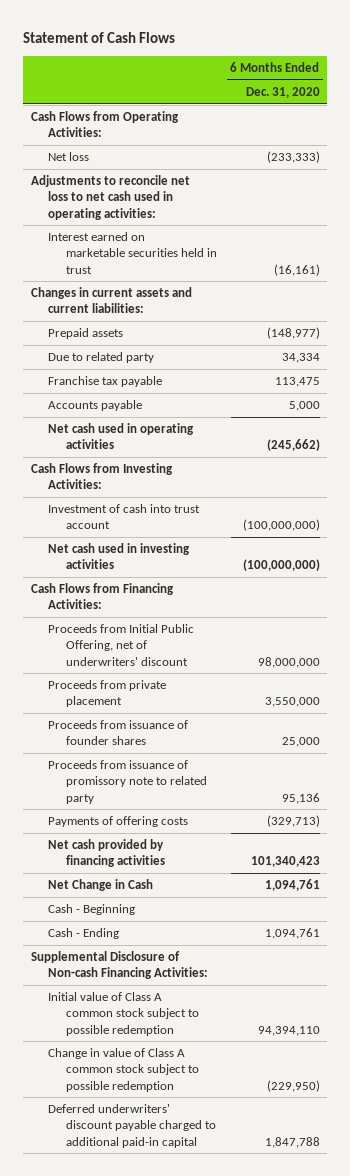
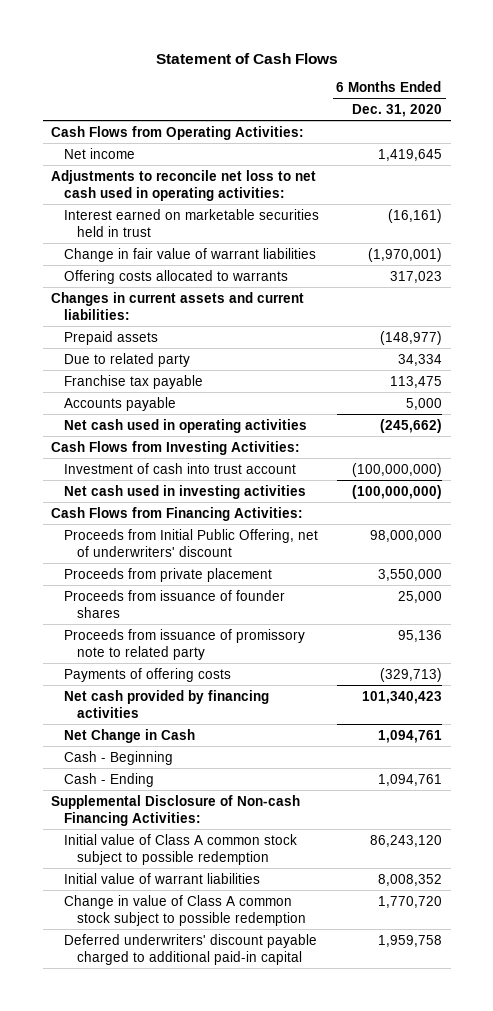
[48,152,90,162] Net loss -> [64,147,136,159] Net income
[266,151,320,164] (233,333) -> [377,148,442,161] 1,419,645
none -> [64,247,317,262] Change in fair value of warrant liabilities
none -> [64,269,289,284] Offering costs allocated to warrants
[257,1025,320,1036] 94,394,110 -> [369,834,442,847] 86,243,120
none -> [64,872,261,884] Initial value of warrant liabilities
[266,1079,320,1092] (229,950) -> [377,895,442,908] 1,770,720
[264,1136,320,1148] 1,847,788 -> [377,934,442,947] 1,959,758

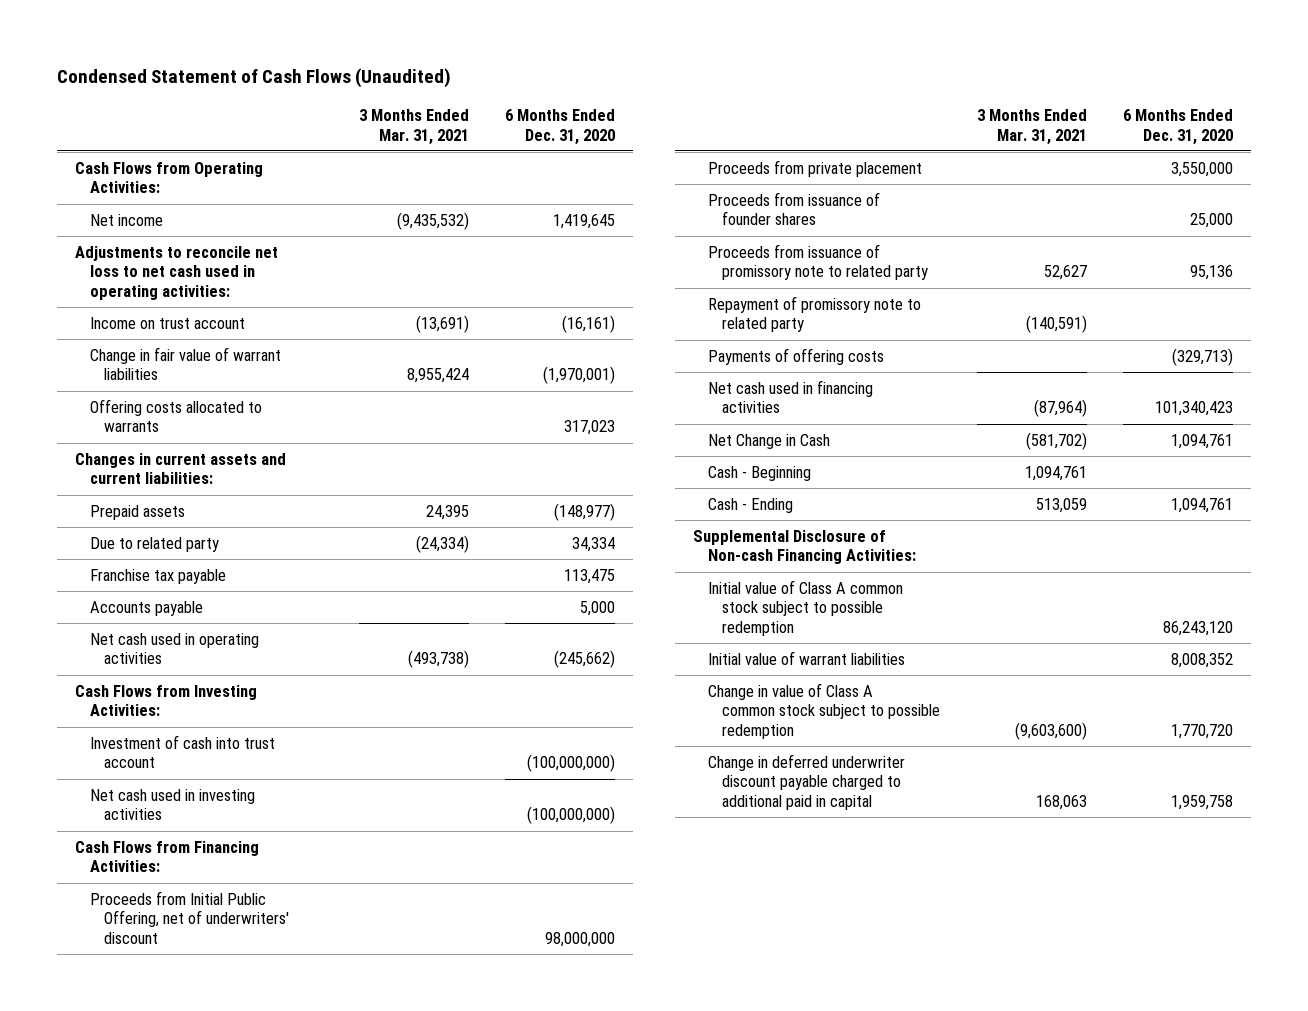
[155,52,338,64] Statement of Cash Flows -> [56,67,451,88] Condensed Statement of Cash Flows (Unaudited)
none -> [358,109,469,145] 3 Months Ended Mar. 31, 2021
[64,208,320,237] Interest earned on marketable securities held in trust -> [89,317,245,330] Income on trust account
none -> [707,296,921,333] Repayment of promissory note to related party
[64,689,270,718] Net cash provided by financing activities -> [707,380,873,414] Net cash used in financing activities
[64,933,318,965] Deferred underwriters' discount payable charged to additional paid-in capital -> [707,754,905,810] Change in deferred underwriter discount payable charged to additional paid in capital

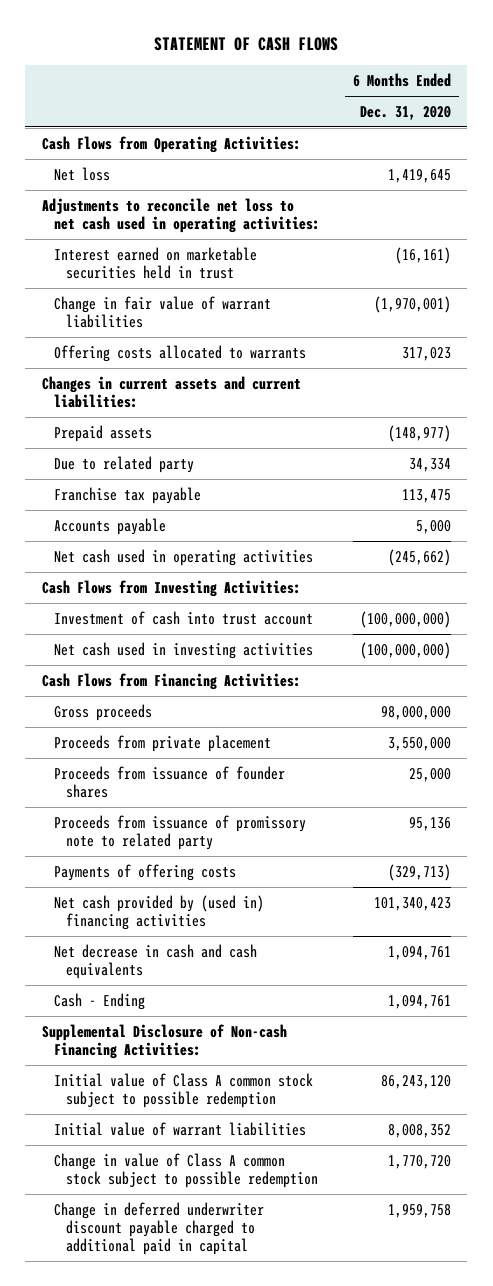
[56,67,451,88] Condensed Statement of Cash Flows (Unaudited) -> [154,36,339,51] STATEMENT OF CASH FLOWS
[358,109,469,145] 3 Months Ended Mar. 31, 2021 -> none
[89,214,163,227] Net income -> [53,166,110,181] Net loss
[89,317,245,330] Income on trust account -> [53,246,257,280] Interest earned on marketable securities held in trust
[89,891,290,944] Proceeds from Initial Public Offering, net of underwriters' discount -> [53,703,152,721] Gross proceeds
[707,296,921,333] Repayment of promissory note to related party -> none
[707,466,811,482] Cash - Beginning -> none
[707,380,873,414] Net cash used in financing activities -> [53,894,264,931] Net cash provided by (used in) financing activities
[707,434,830,450] Net Change in Cash -> [53,943,257,980] Net decrease in cash and cash equivalents

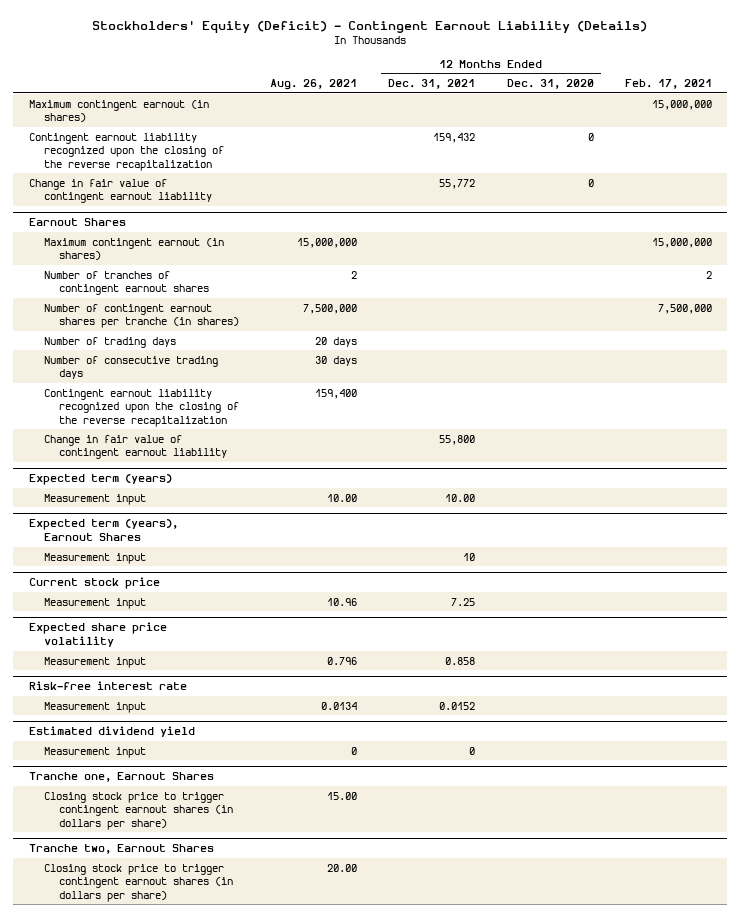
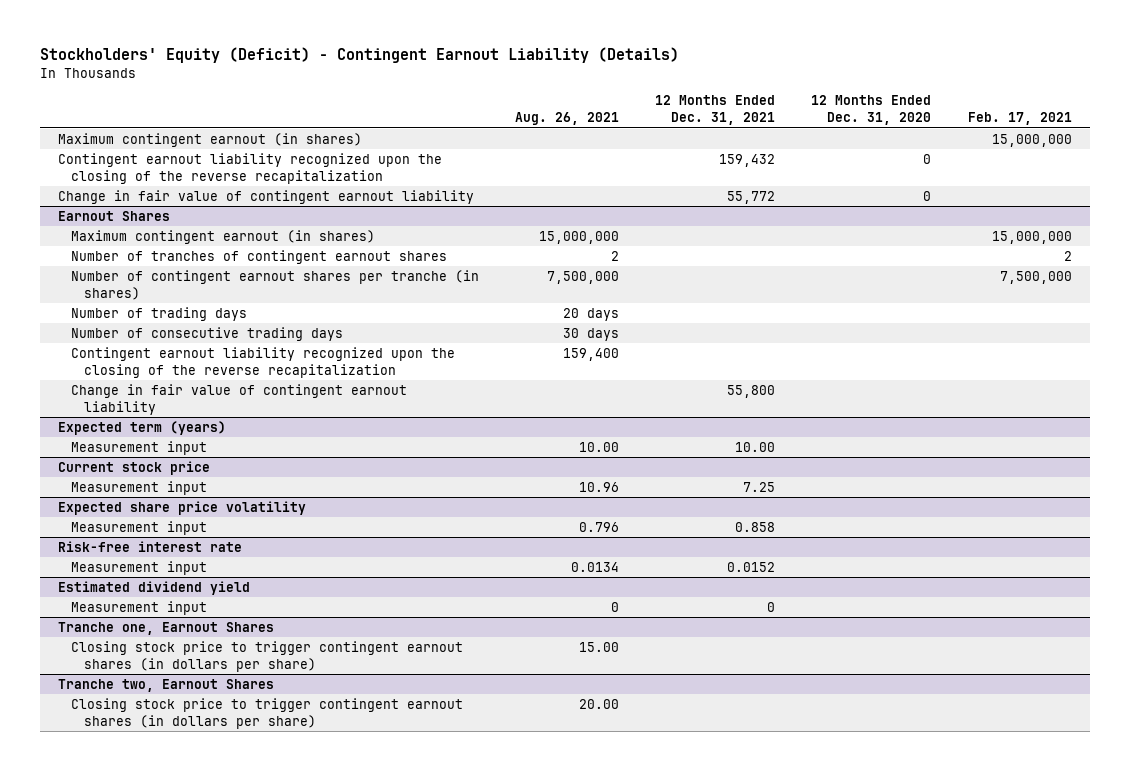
[28,519,178,542] Expected term (years), Earnout Shares -> none
[43,552,146,564] Measurement input -> none

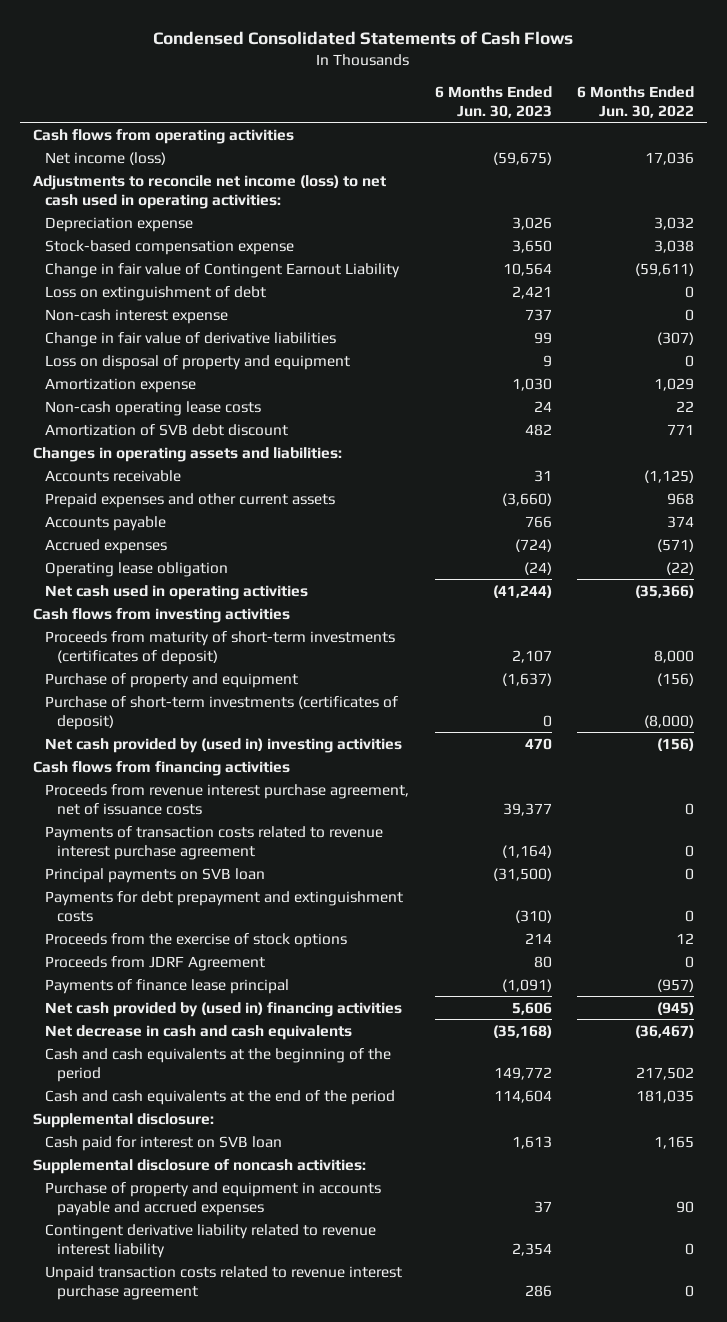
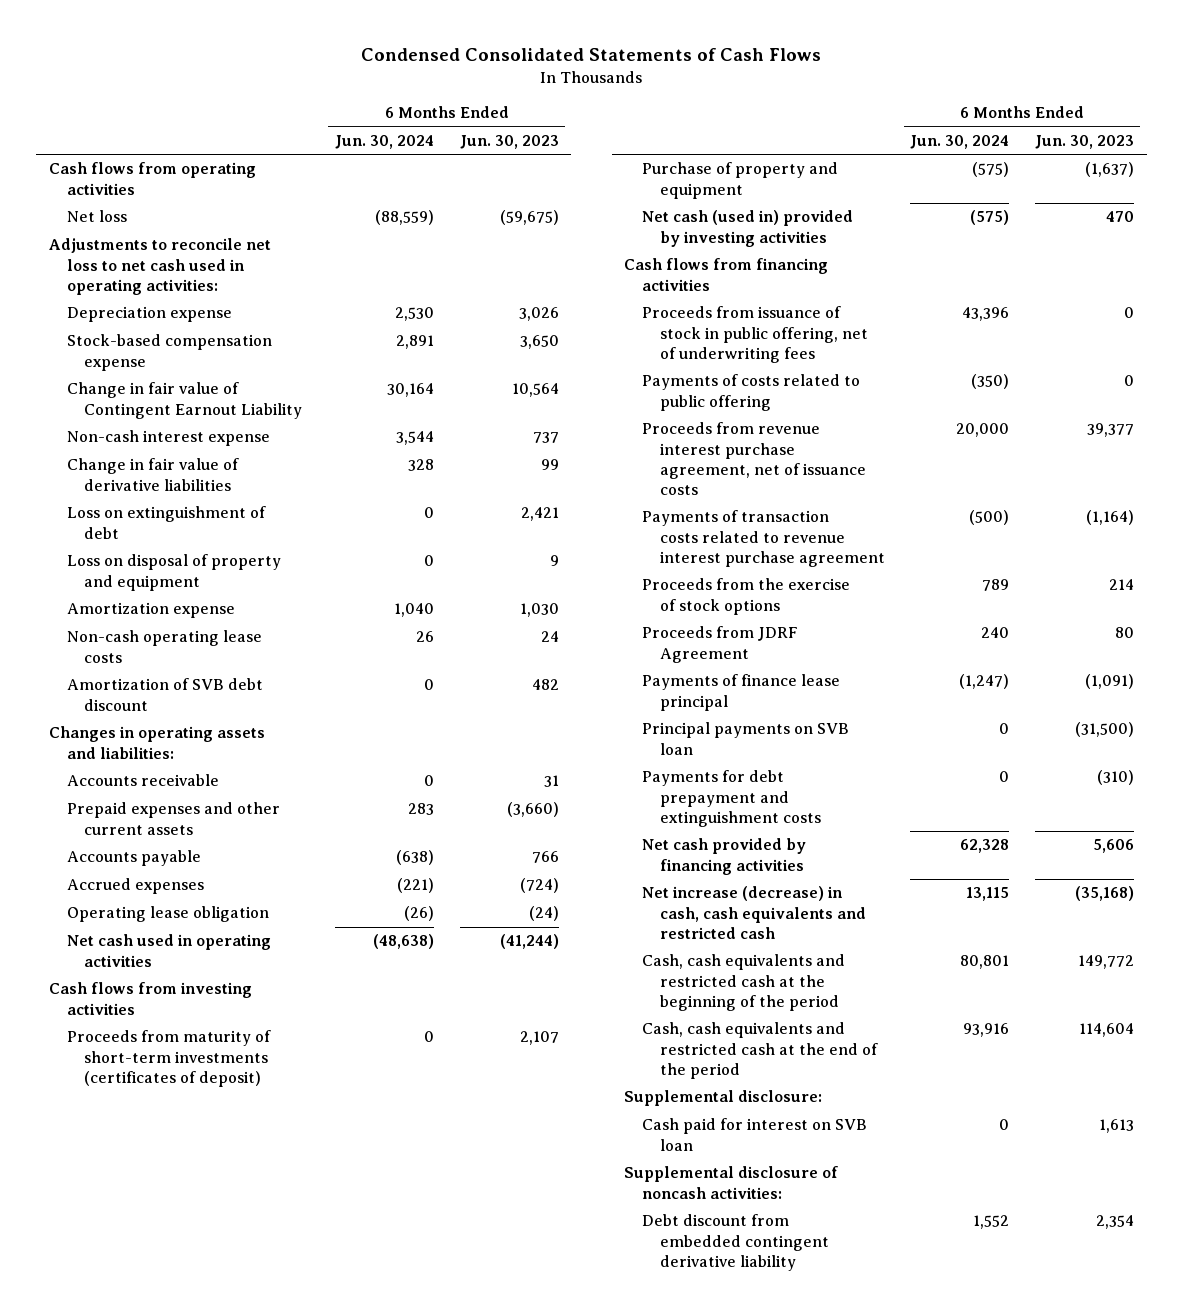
[577,85,695,118] 6 Months Ended Jun. 30, 2022 -> none
none -> [334,135,434,150] Jun. 30, 2024
[44,151,166,165] Net income (loss) -> [66,210,127,223] Net loss
[32,174,386,209] Adjustments to reconcile net income (loss) to net cash used in operating activities: -> [48,238,271,295] Adjustments to reconcile net loss to net cash used in operating activities:
[44,285,266,301] Loss on extinguishment of debt -> [66,506,266,539] Loss on extinguishment of debt
[44,695,398,730] Purchase of short-term investments (certificates of deposit) -> none
[44,737,402,753] Net cash provided by (used in) investing activities -> [642,210,854,247] Net cash (used in) provided by investing activities
none -> [642,306,868,363] Proceeds from issuance of stock in public offering, net of underwriting fees
none -> [642,374,861,411] Payments of costs related to public offering
[44,867,265,883] Principal payments on SVB loan -> [642,722,850,755] Principal payments on SVB loan
[44,890,403,922] Payments for debt prepayment and extinguishment costs -> [642,770,821,827] Payments for debt prepayment and extinguishment costs
[44,1001,402,1017] Net cash provided by (used in) financing activities -> [642,838,807,875] Net cash provided by financing activities
[44,1024,352,1040] Net decrease in cash and cash equivalents -> [642,886,866,939] Net increase (decrease) in cash, cash equivalents and restricted cash
[44,1047,391,1082] Cash and cash equivalents at the beginning of the period -> [642,954,846,1011] Cash, cash equivalents and restricted cash at the beginning of the period
[44,1089,395,1105] Cash and cash equivalents at the end of the period -> [642,1022,878,1079] Cash, cash equivalents and restricted cash at the end of the period
[44,1181,381,1216] Purchase of property and equipment in accounts payable and accrued expenses -> none
[44,1265,402,1300] Unpaid transaction costs related to revenue interest purchase agreement -> none
[44,1223,376,1258] Contingent derivative liability related to revenue interest liability -> [642,1214,829,1271] Debt discount from embedded contingent derivative liability

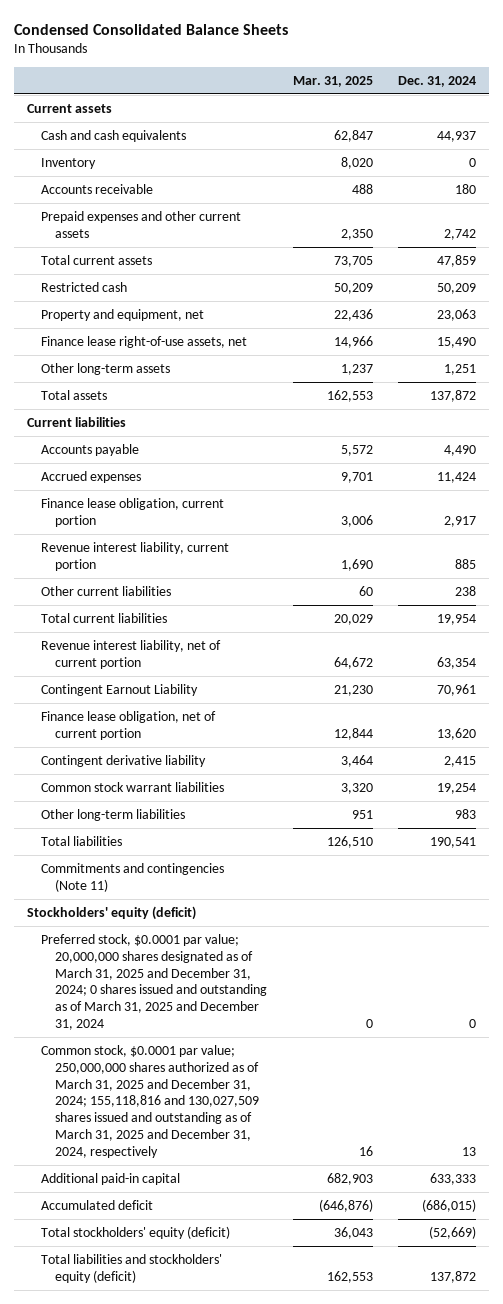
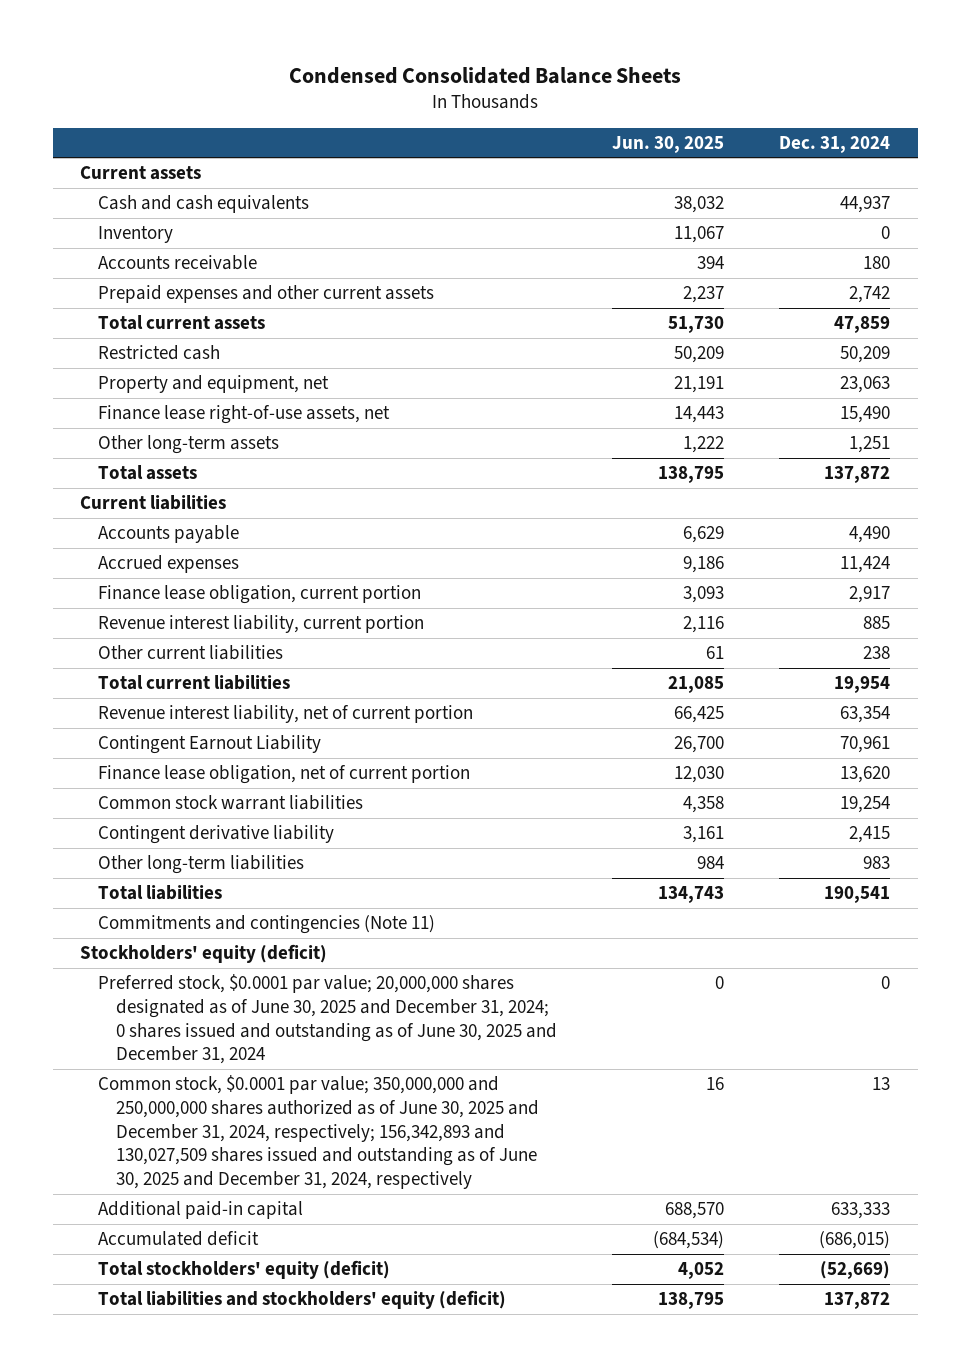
[292,75,373,87] Mar. 31, 2025 -> none
none -> [611,135,724,153] Jun. 30, 2025
[40,754,206,767] Contingent derivative liability -> [98,825,335,845] Contingent derivative liability
[40,933,268,1031] Preferred stock, $0.0001 par value; 20,000,000 shares designated as of March 31, 2025 and December 31, 2024; 0 shares issued and outstanding as of March 31, 2025 and December 31, 2024 -> [98,974,557,1065] Preferred stock, $0.0001 par value; 20,000,000 shares designated as of June 30, 2025 and December 31, 2024; 0 shares issued and outstanding as of June 30, 2025 and December 31, 2024
[40,1044,260,1159] Common stock, $0.0001 par value; 250,000,000 shares authorized as of March 31, 2025 and December 31, 2024; 155,118,816 and 130,027,509 shares issued and outstanding as of March 31, 2025 and December 31, 2024, respectively -> [98,1075,539,1190] Common stock, $0.0001 par value; 350,000,000 and 250,000,000 shares authorized as of June 30, 2025 and December 31, 2024, respectively; 156,342,893 and 130,027,509 shares issued and outstanding as of June 30, 2025 and December 31, 2024, respectively

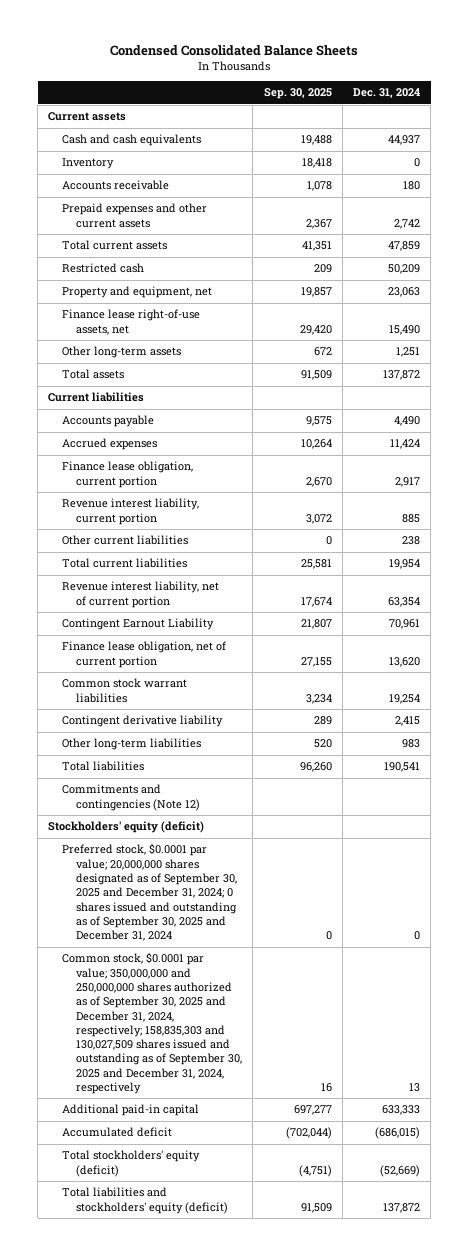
[611,135,724,153] Jun. 30, 2025 -> none
none -> [263,88,332,100] Sep. 30, 2025
[98,915,436,935] Commitments and contingencies (Note 11) -> [62,784,201,811] Commitments and contingencies (Note 12)
[98,974,557,1065] Preferred stock, $0.0001 par value; 20,000,000 shares designated as of June 30, 2025 and December 31, 2024; 0 shares issued and outstanding as of June 30, 2025 and December 31, 2024 -> [62,843,238,942] Preferred stock, $0.0001 par value; 20,000,000 shares designated as of September 30, 2025 and December 31, 2024; 0 shares issued and outstanding as of September 30, 2025 and December 31, 2024
[98,1075,539,1190] Common stock, $0.0001 par value; 350,000,000 and 250,000,000 shares authorized as of June 30, 2025 and December 31, 2024, respectively; 156,342,893 and 130,027,509 shares issued and outstanding as of June 30, 2025 and December 31, 2024, respectively -> [62,952,243,1094] Common stock, $0.0001 par value; 350,000,000 and 250,000,000 shares authorized as of September 30, 2025 and December 31, 2024, respectively; 158,835,303 and 130,027,509 shares issued and outstanding as of September 30, 2025 and December 31, 2024, respectively

